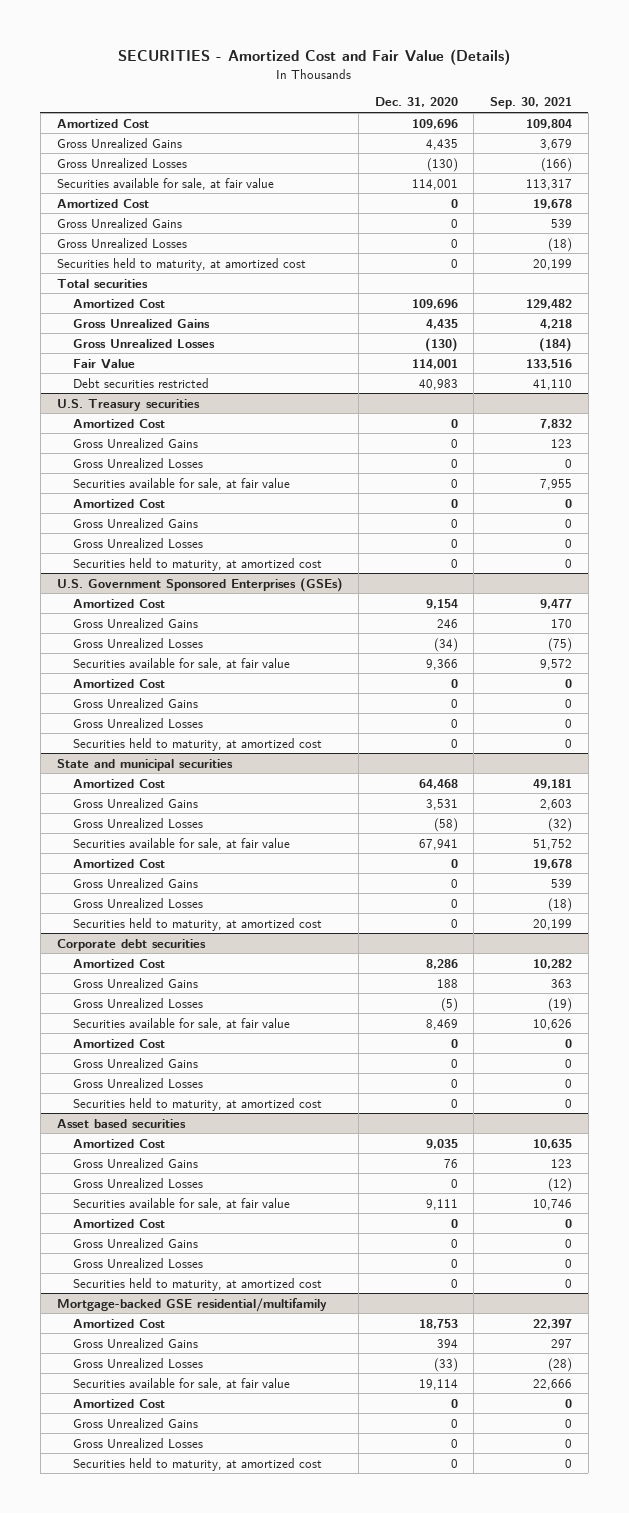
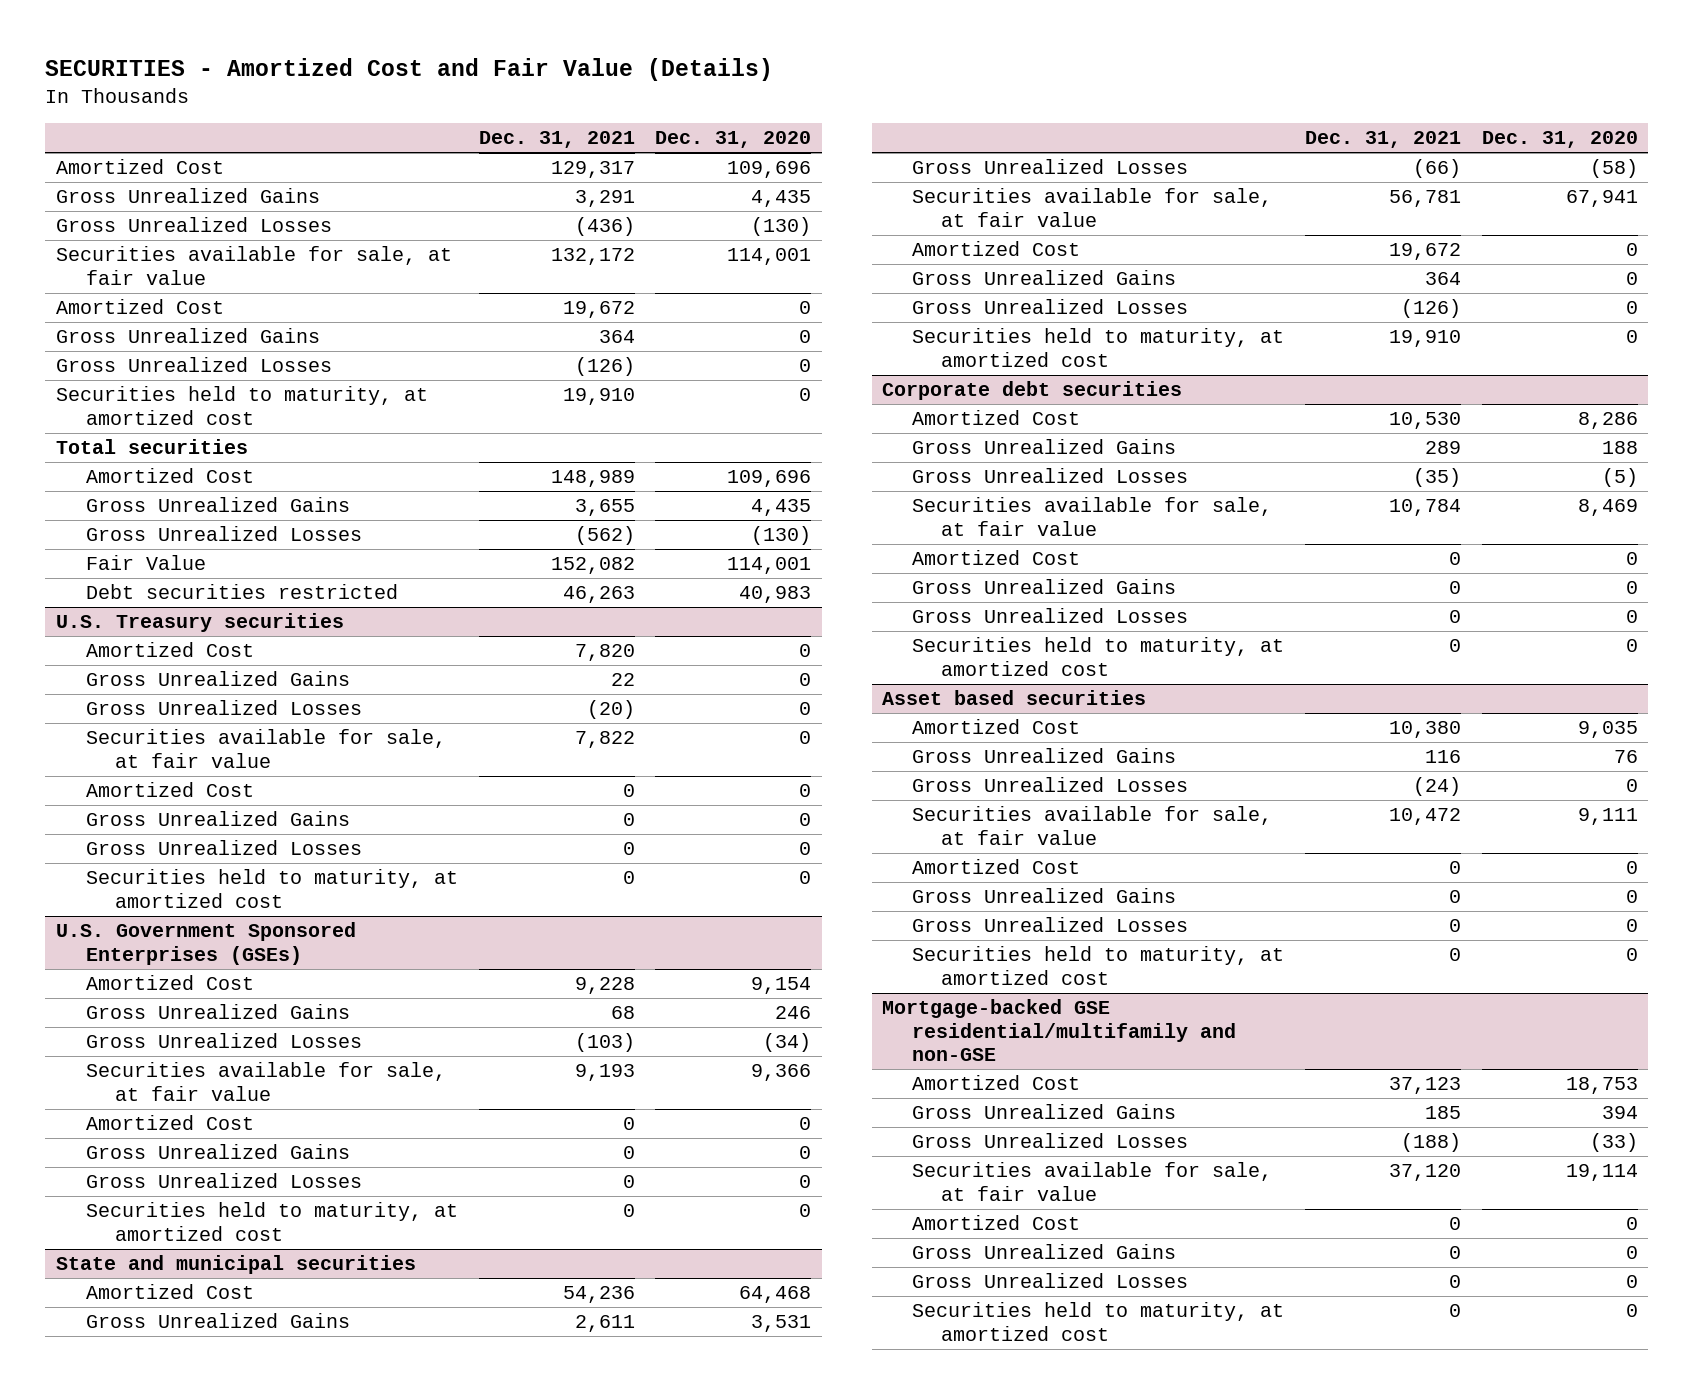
[490,97,573,110] Sep. 30, 2021 -> none
none -> [478,131,635,149] Dec. 31, 2021
[56,1297,327,1312] Mortgage-backed GSE residential/multifamily -> [882,999,1236,1061] Mortgage-backed GSE residential/multifamily and non-GSE

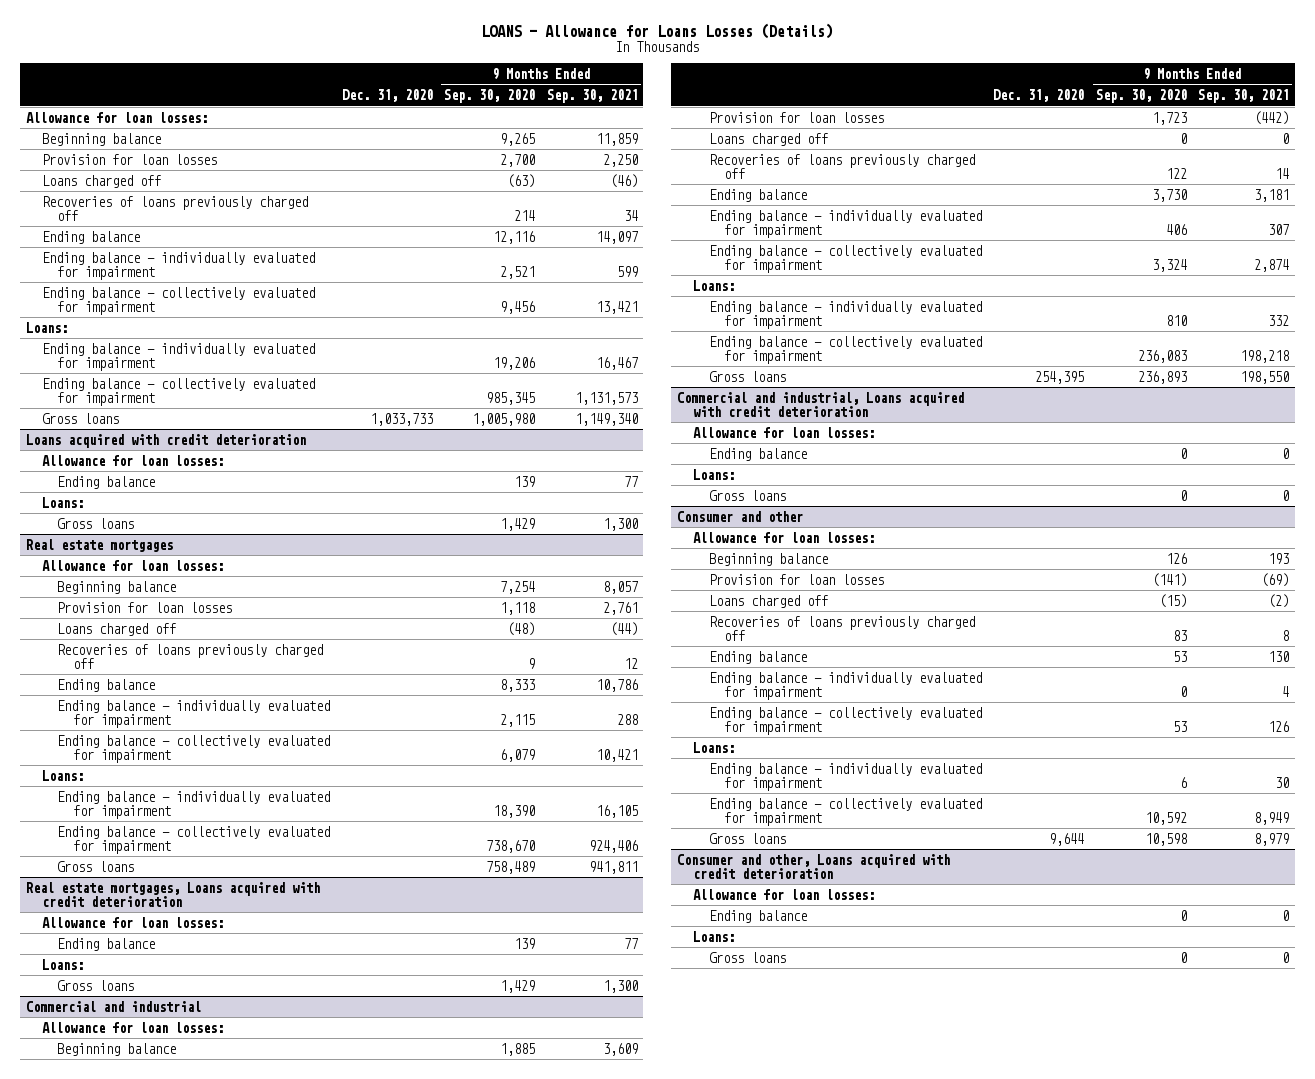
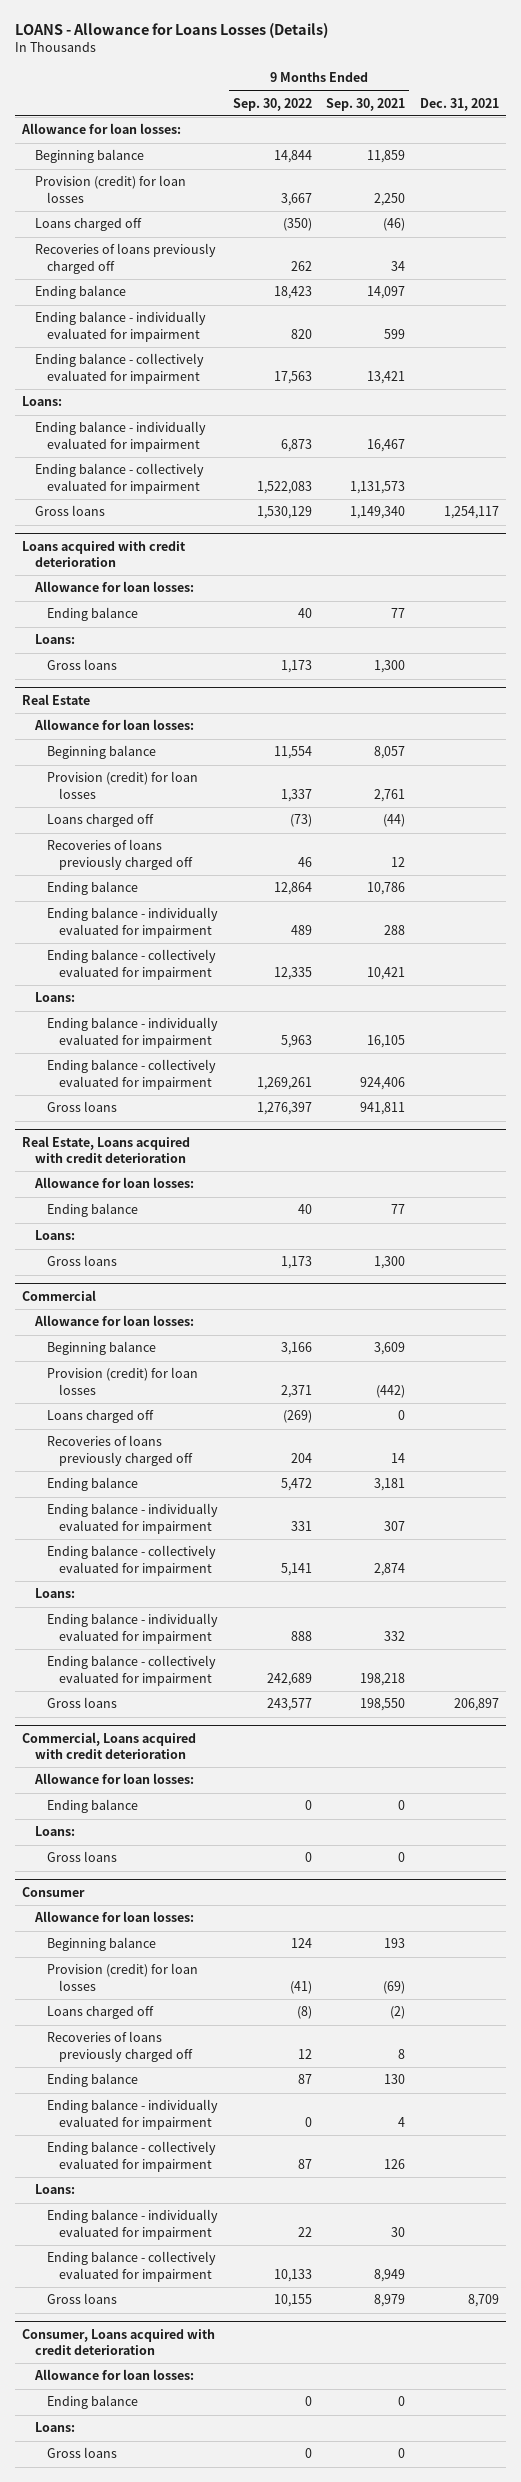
[341,89,433,103] Dec. 31, 2020 -> none
[444,89,536,104] Sep. 30, 2020 -> none
none -> [232,97,312,111] Sep. 30, 2022
none -> [419,97,499,111] Dec. 31, 2021
[41,153,217,165] Provision for loan losses -> [34,175,186,203] Provision (credit) for loan losses
[25,538,173,552] Real estate mortgages -> [22,693,91,705] Real Estate
[57,601,233,613] Provision for loan losses -> [47,771,199,799] Provision (credit) for loan losses
[25,881,320,907] Real estate mortgages, Loans acquired with credit deterioration -> [22,1135,191,1163] Real Estate, Loans acquired with credit deterioration
[25,1000,201,1012] Commercial and industrial -> [22,1289,97,1301] Commercial
[708,111,884,123] Provision for loan losses -> [47,1367,199,1395] Provision (credit) for loan losses
[676,391,964,417] Commercial and industrial, Loans acquired with credit deterioration -> [22,1731,197,1759] Commercial, Loans acquired with credit deterioration
[676,510,803,522] Consumer and other -> [22,1886,86,1897] Consumer
[708,573,884,585] Provision for loan losses -> [47,1963,199,1991] Provision (credit) for loan losses
[676,853,950,879] Consumer and other, Loans acquired with credit deterioration -> [22,2328,216,2355] Consumer, Loans acquired with credit deterioration

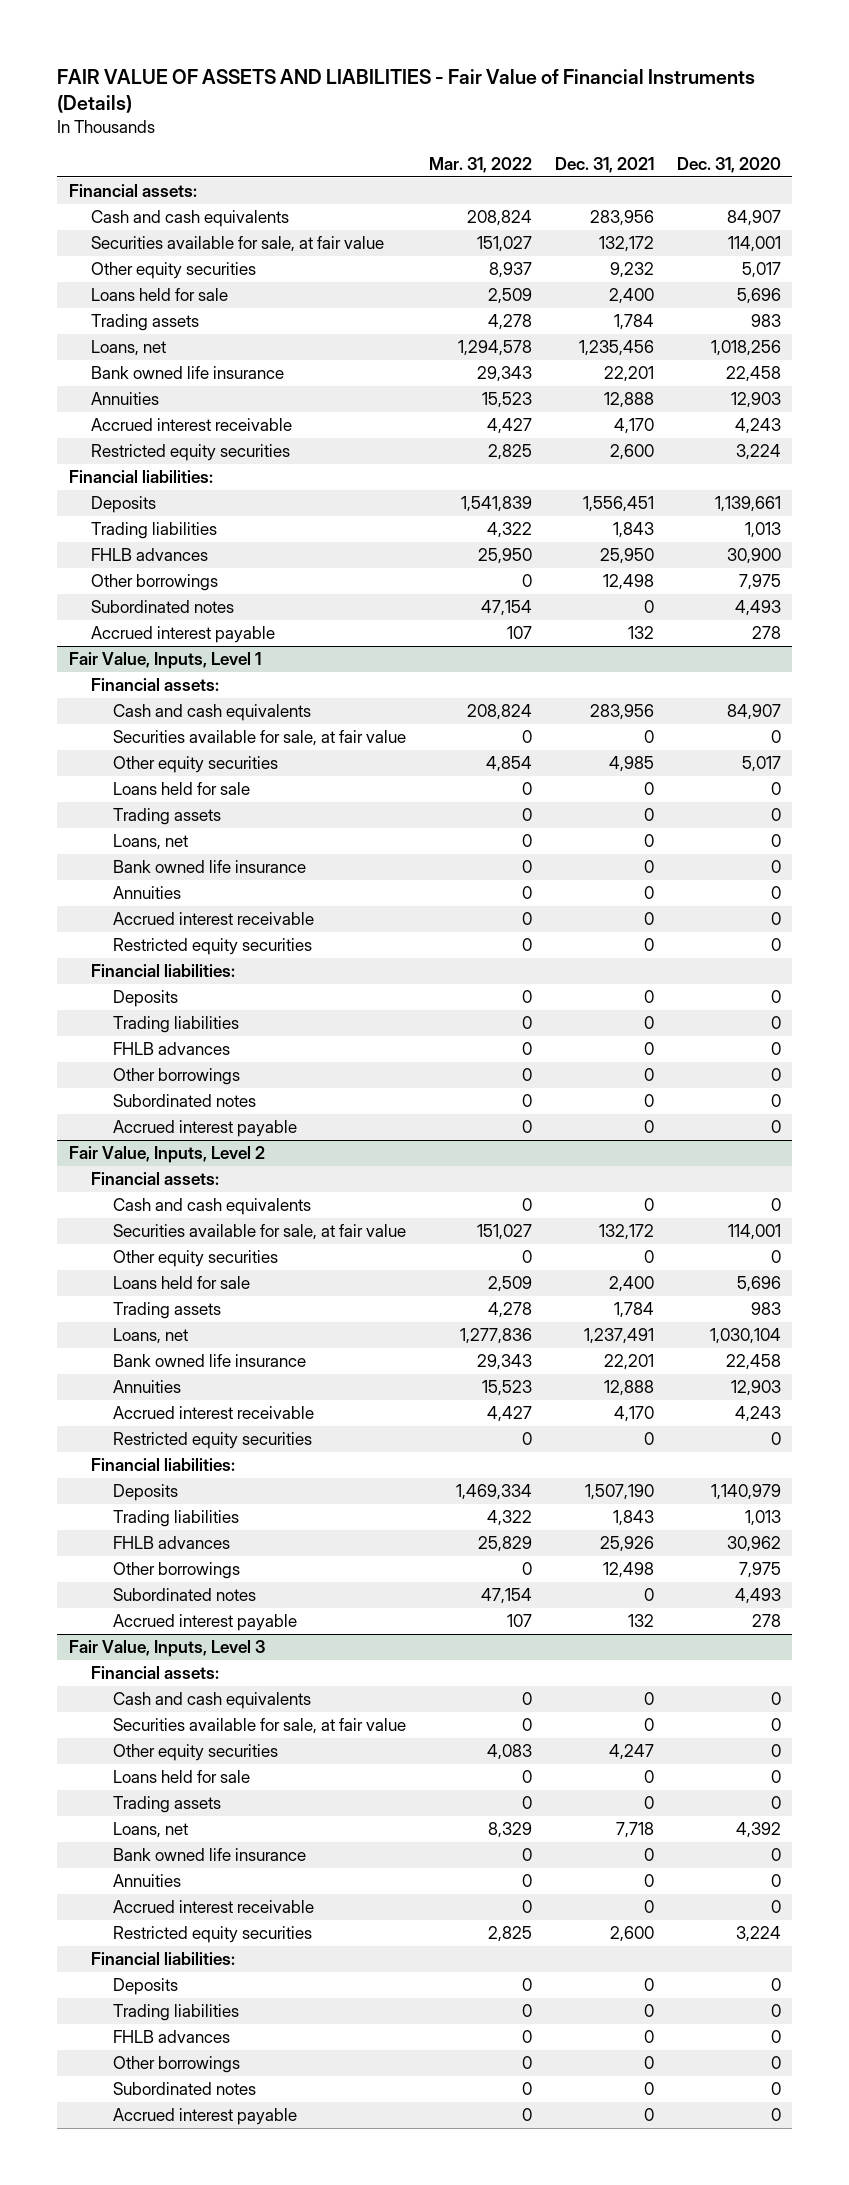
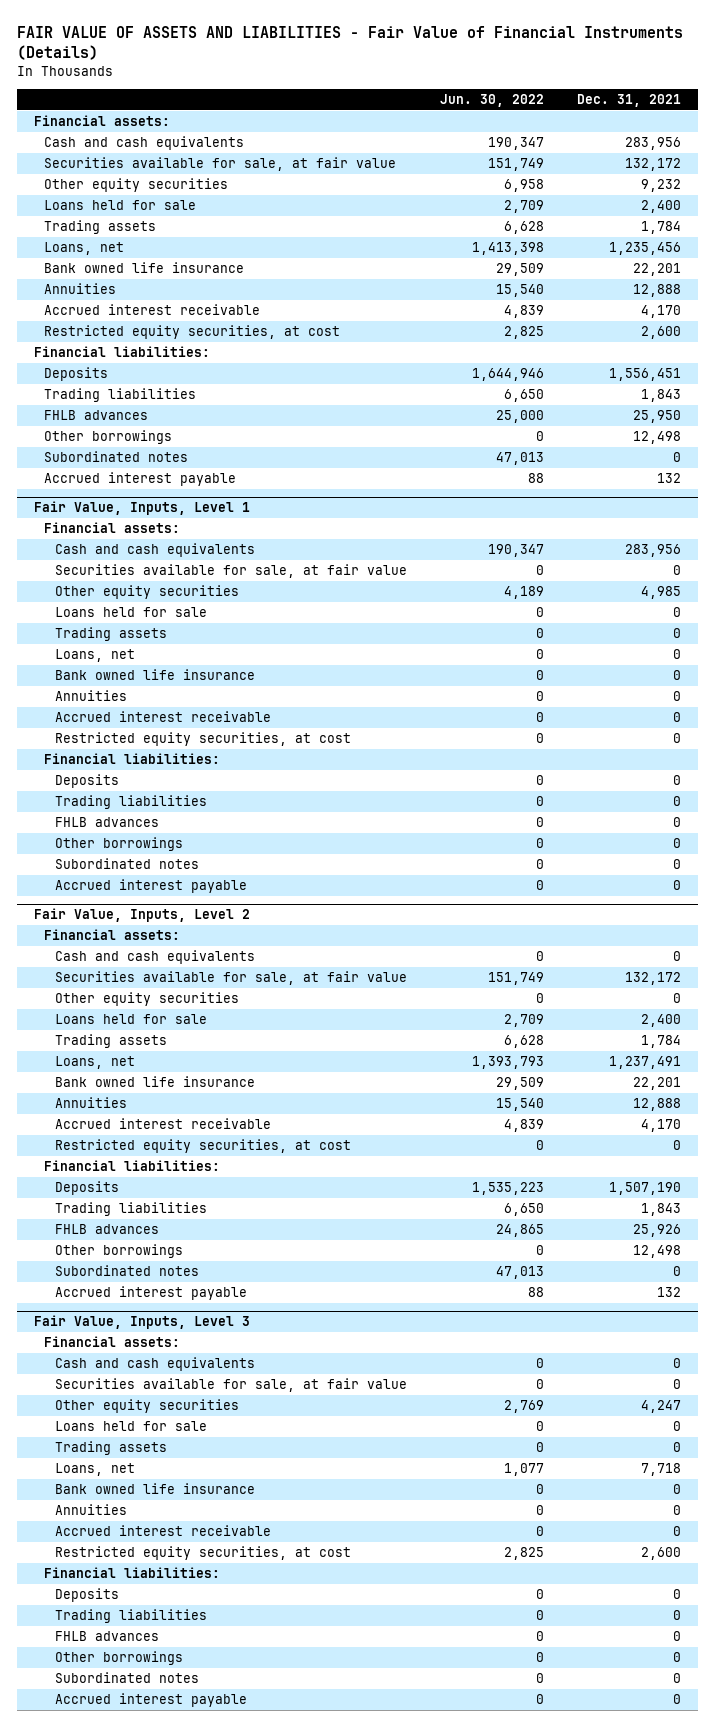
[429,156,533,173] Mar. 31, 2022 -> none
[676,156,781,173] Dec. 31, 2020 -> none
none -> [440,94,545,108] Jun. 30, 2022
[90,444,290,462] Restricted equity securities -> [44,325,341,340] Restricted equity securities, at cost
[113,938,313,956] Restricted equity securities -> [55,732,352,747] Restricted equity securities, at cost
[113,1432,313,1450] Restricted equity securities -> [55,1139,352,1154] Restricted equity securities, at cost
[113,1926,313,1944] Restricted equity securities -> [55,1546,352,1561] Restricted equity securities, at cost

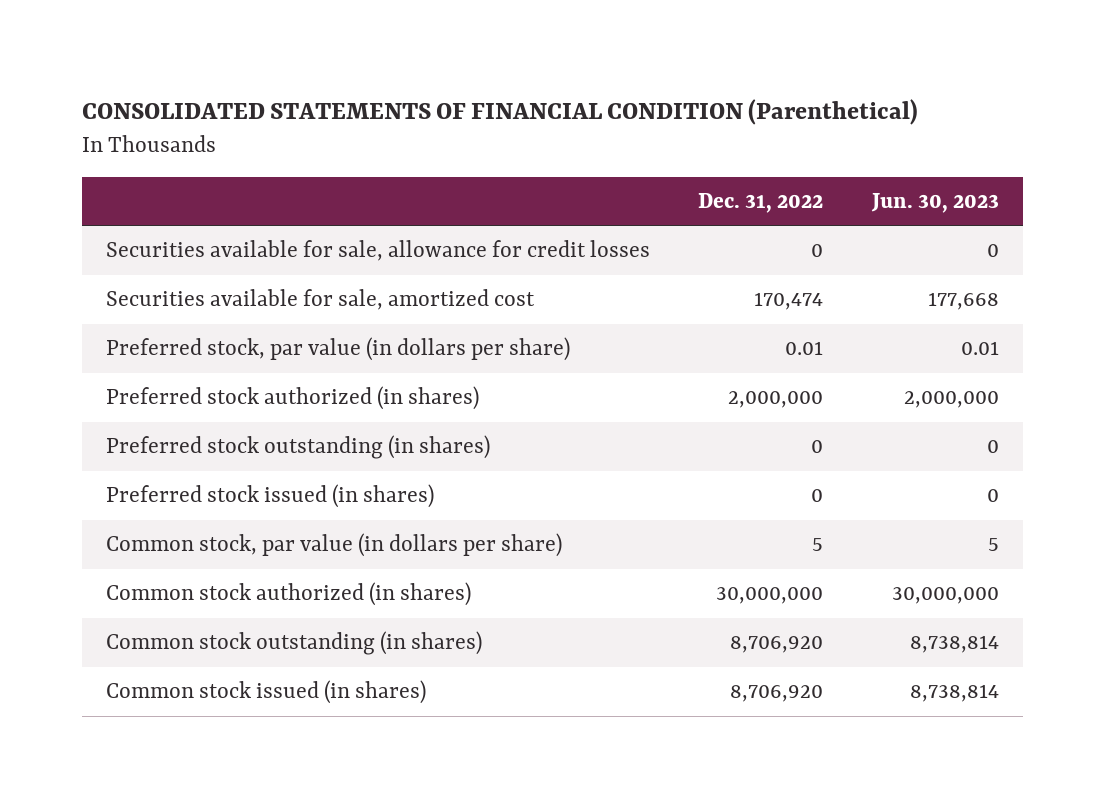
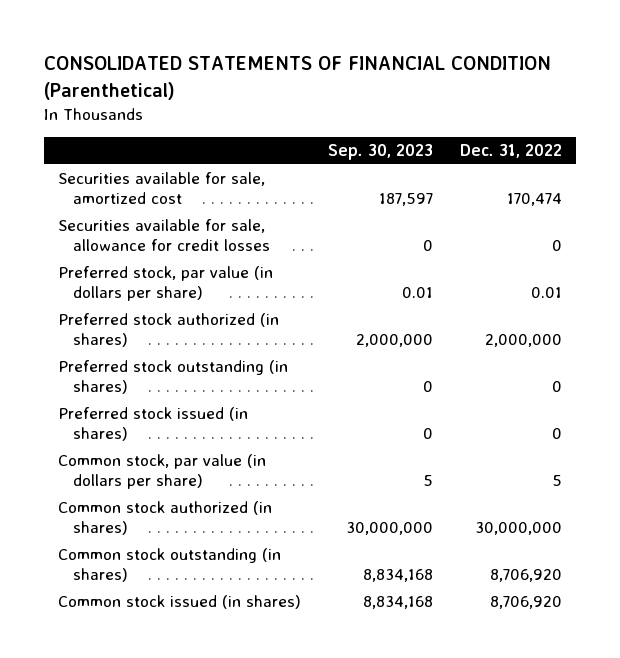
[870,192,999,213] Jun. 30, 2023 -> none
none -> [327,144,433,161] Sep. 30, 2023
[105,240,650,262] Securities available for sale, allowance for credit losses -> [57,219,271,252] Securities available for sale, allowance for credit losses

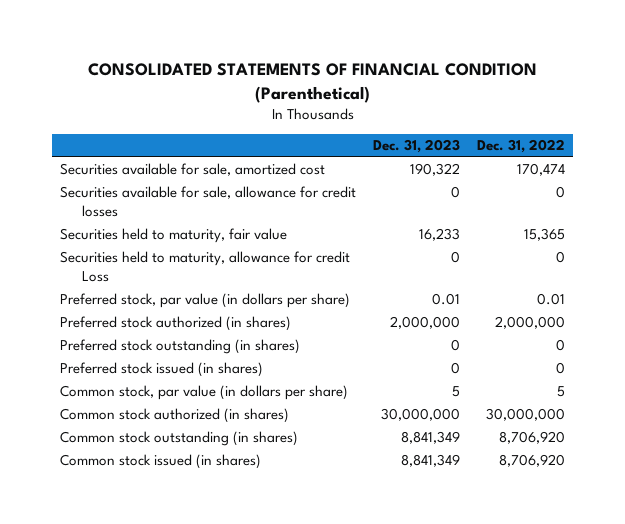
[327,144,433,161] Sep. 30, 2023 -> none
none -> [373,139,461,154] Dec. 31, 2023
none -> [60,228,288,244] Securities held to maturity, fair value
none -> [60,251,351,283] Securities held to maturity, allowance for credit Loss

